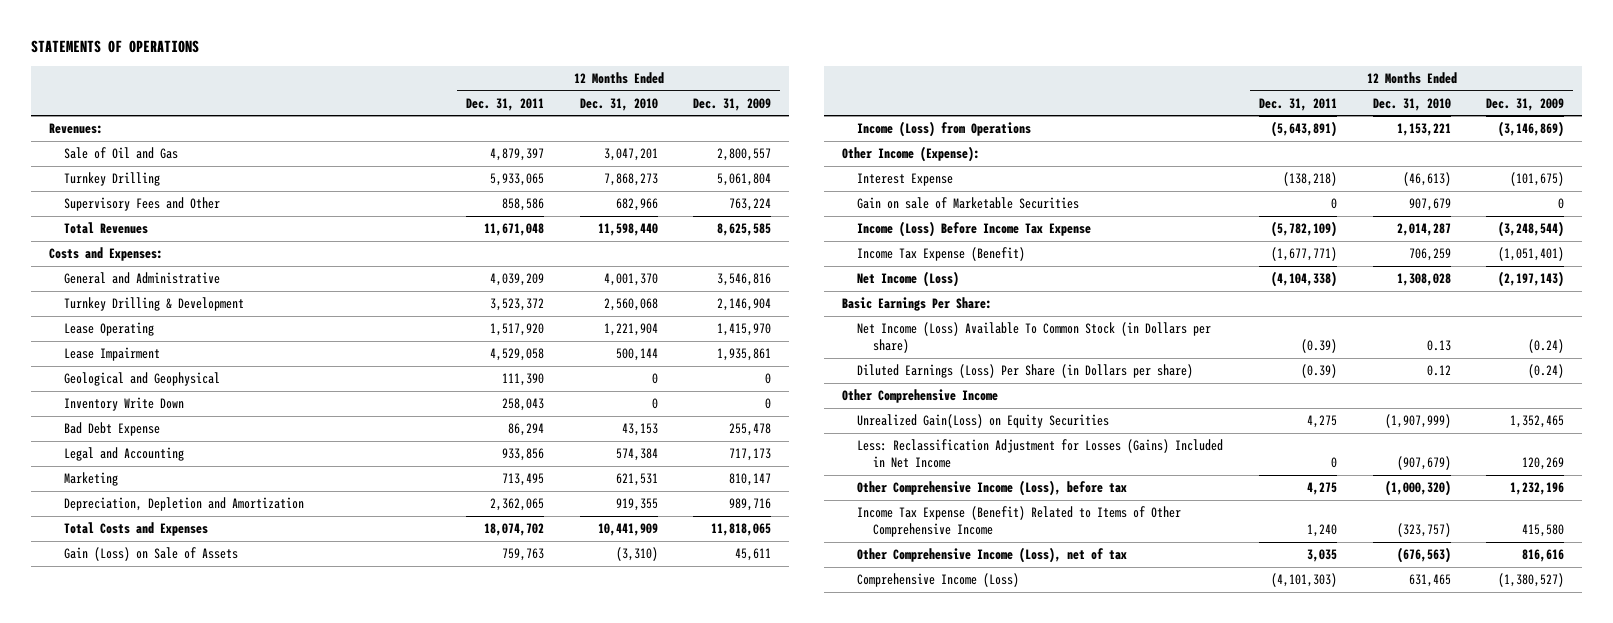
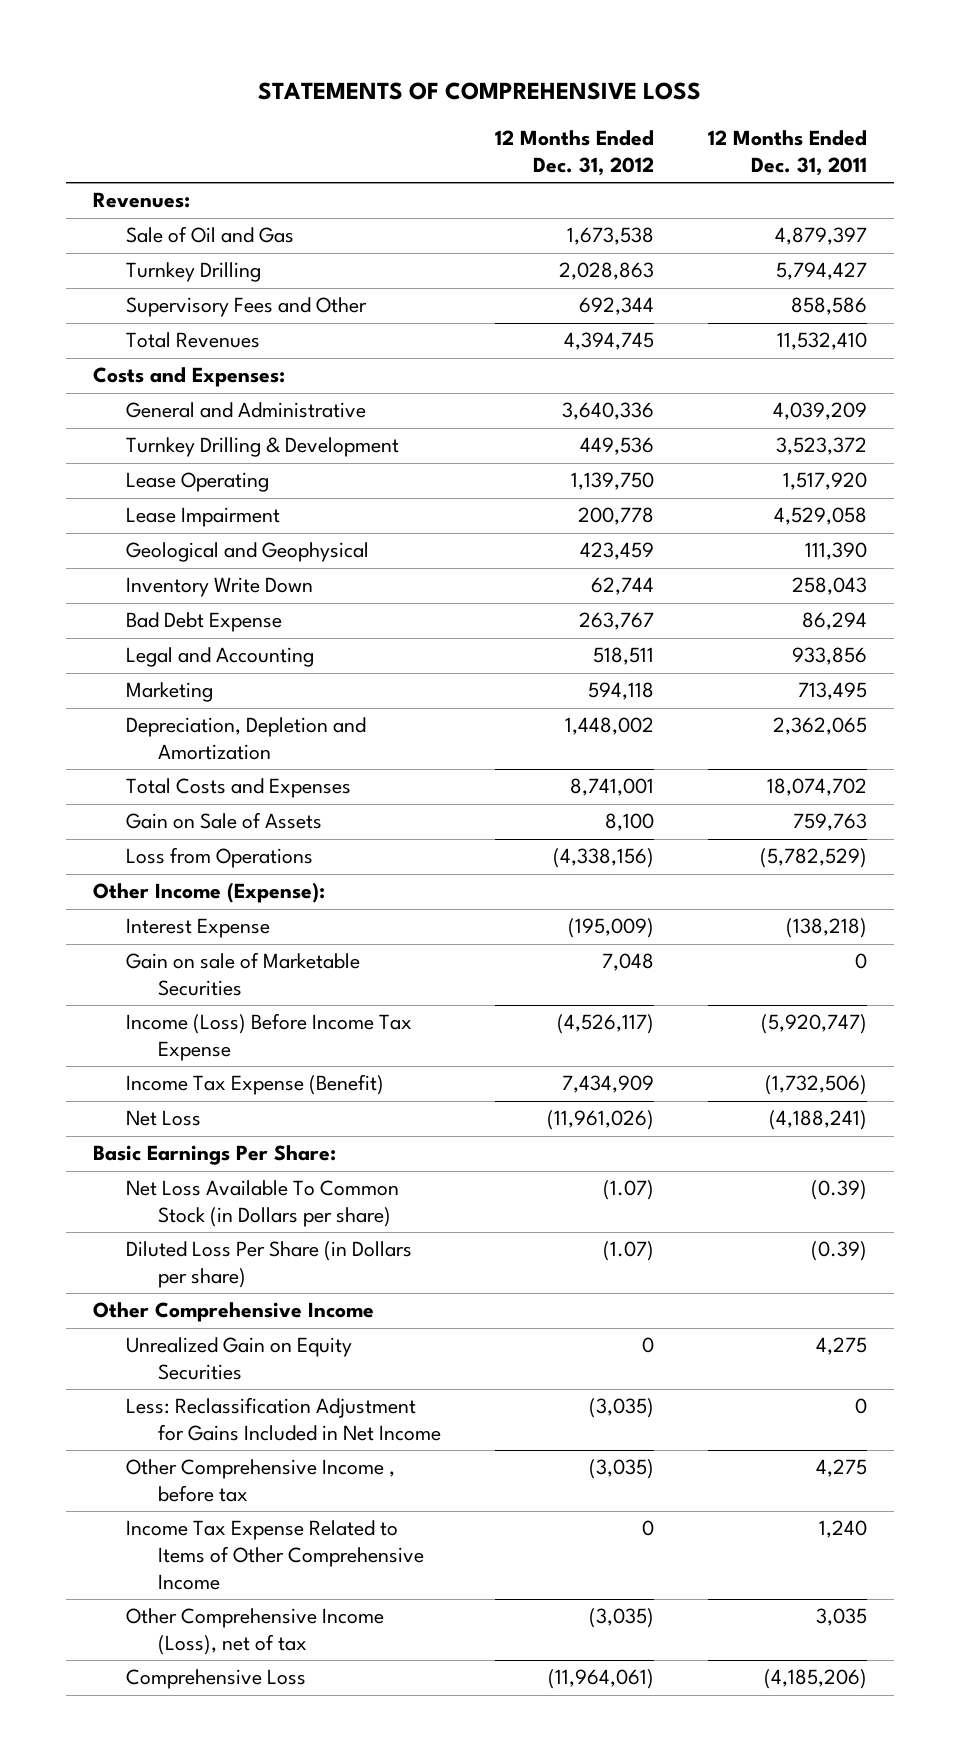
[30,40,199,54] STATEMENTS OF OPERATIONS -> [258,82,702,101] STATEMENTS OF COMPREHENSIVE LOSS
[579,97,658,111] Dec. 31, 2010 -> none
[693,97,772,111] Dec. 31, 2009 -> none
none -> [494,130,654,177] 12 Months Ended Dec. 31, 2012
[490,173,545,187] 5,933,065 -> [775,262,867,281] 5,794,427
[484,223,545,237] 11,671,048 -> [776,332,867,351] 11,532,410
[64,547,239,562] Gain (Loss) on Sale of Assets -> [125,812,322,830] Gain on Sale of Assets
[857,121,1032,138] Income (Loss) from Operations -> [125,847,313,869] Loss from Operations
[1270,121,1337,138] (5,643,891) -> [759,848,867,869] (5,782,529)
[1270,221,1337,238] (5,782,109) -> [760,1014,867,1035] (5,920,747)
[1270,247,1337,262] (1,677,771) -> [764,1075,867,1096] (1,732,506)
[857,271,960,288] Net Income (Loss) -> [125,1110,201,1127] Net Loss
[1270,271,1337,288] (4,104,338) -> [768,1110,867,1131] (4,188,241)
[857,322,1212,354] Net Income (Loss) Available To Common Stock (in Dollars per share) -> [125,1180,399,1228] Net Loss Available To Common Stock (in Dollars per share)
[857,364,1194,379] Diluted Earnings (Loss) Per Share (in Dollars per share) -> [125,1241,412,1289] Diluted Loss Per Share (in Dollars per share)
[857,414,1110,429] Unrealized Gain(Loss) on Equity Securities -> [125,1337,352,1381] Unrealized Gain on Equity Securities
[857,439,1224,469] Less: Reclassification Adjustment for Losses (Gains) Included in Net Income -> [125,1397,441,1442] Less: Reclassification Adjustment for Gains Included in Net Income
[857,480,1128,497] Other Comprehensive Income (Loss), before tax -> [125,1459,395,1503] Other Comprehensive Income , before tax
[857,506,1182,538] Income Tax Expense (Benefit) Related to Items of Other Comprehensive Income -> [125,1520,424,1591] Income Tax Expense Related to Items of Other Comprehensive Income
[857,573,1020,588] Comprehensive Income (Loss) -> [125,1669,306,1690] Comprehensive Loss
[1270,573,1337,588] (4,101,303) -> [763,1669,867,1690] (4,185,206)

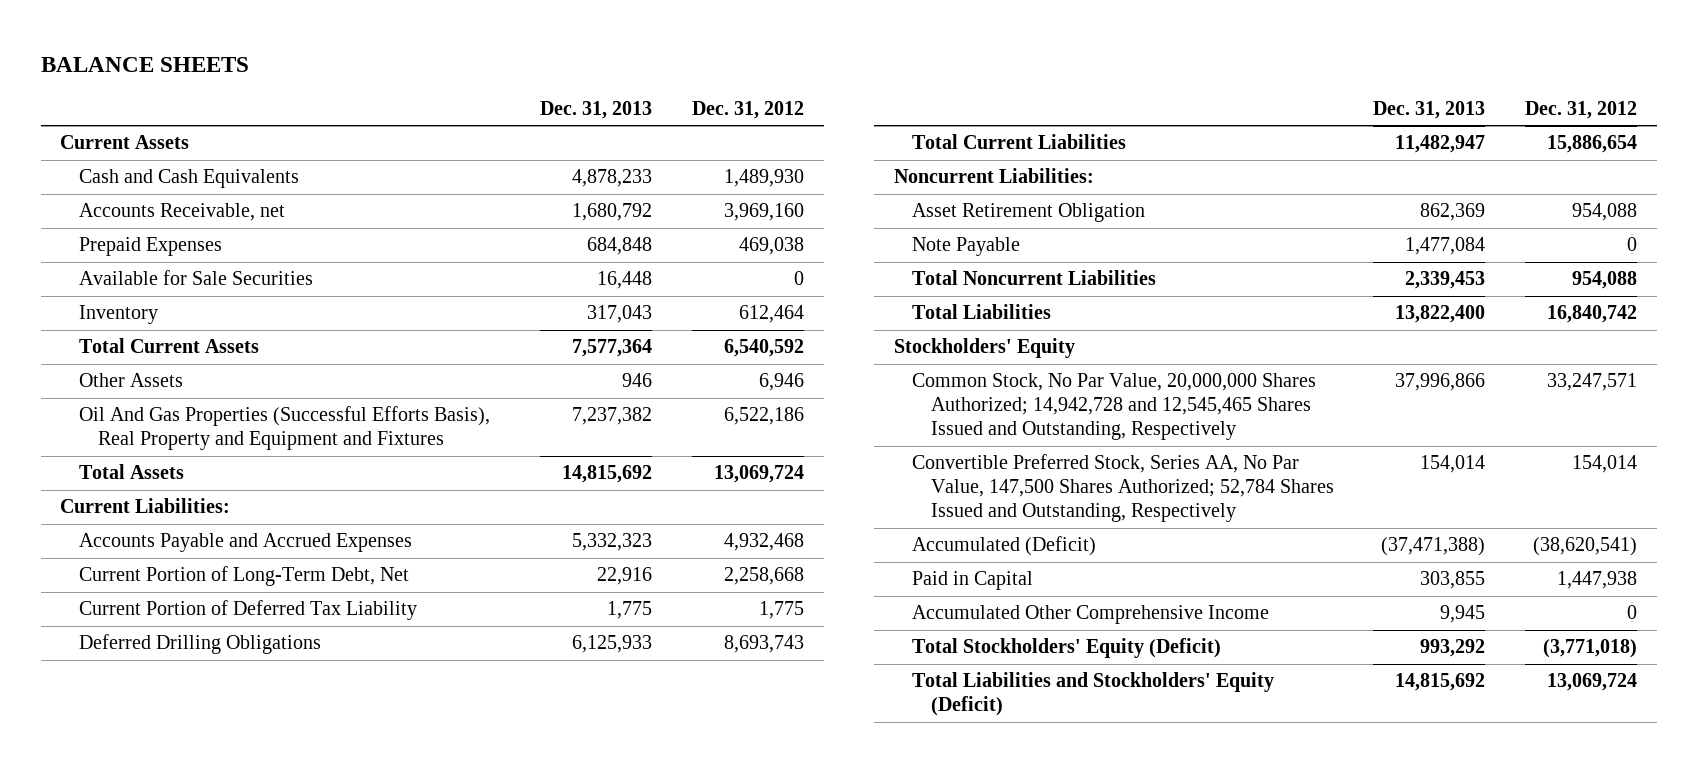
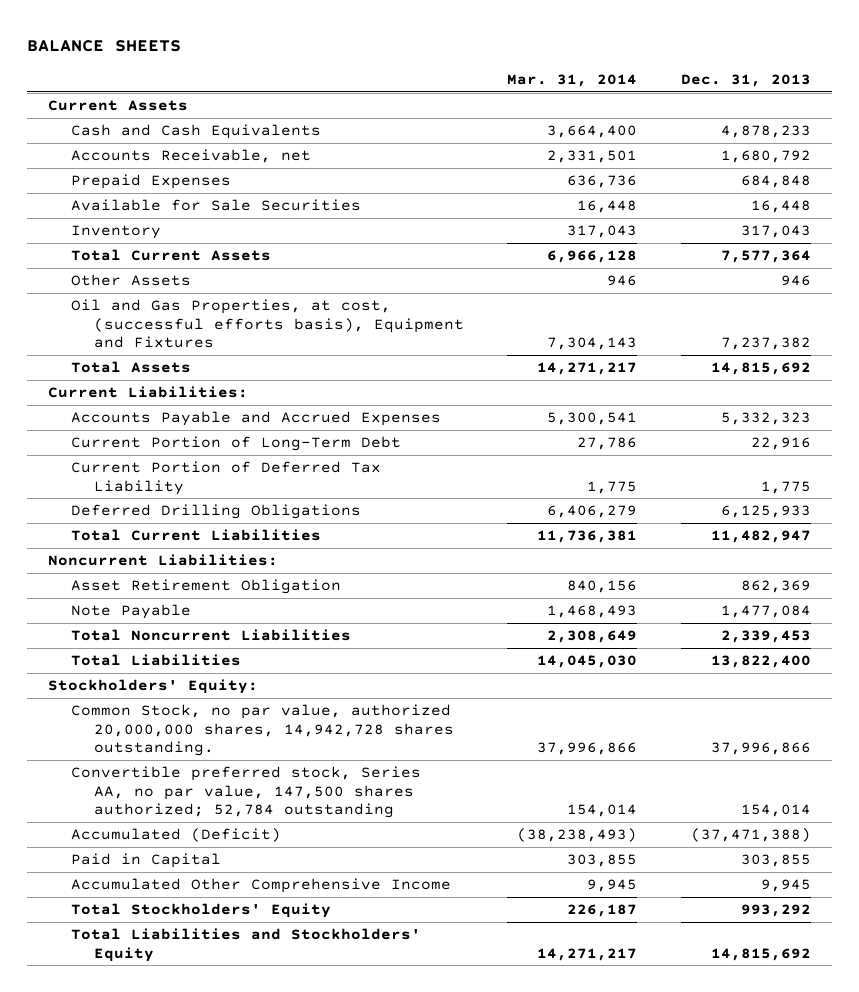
[691,100,804,119] Dec. 31, 2012 -> none
none -> [507,74,638,88] Mar. 31, 2014
[78,406,490,451] Oil And Gas Properties (Successful Efforts Basis), Real Property and Equipment and Fixtures -> [71,299,464,349] Oil and Gas Properties, at cost, (successful efforts basis), Equipment and Fixtures
[78,566,409,587] Current Portion of Long-Term Debt, Net -> [71,436,402,452] Current Portion of Long-Term Debt
[893,338,1075,359] Stockholders' Equity -> [48,679,259,695] Stockholders' Equity:
[912,373,1317,441] Common Stock, No Par Value, 20,000,000 Shares Authorized; 14,942,728 and 12,545,465 Shares Issued and Outstanding, Respectively -> [71,704,454,757] Common Stock, no par value, authorized 20,000,000 shares, 14,942,728 shares outstanding.
[912,454,1334,523] Convertible Preferred Stock, Series AA, No Par Value, 147,500 Shares Authorized; 52,784 Shares Issued and Outstanding, Respectively -> [71,766,422,819] Convertible preferred stock, Series AA, no par value, 147,500 shares authorized; 52,784 outstanding
[912,638,1222,659] Total Stockholders' Equity (Deficit) -> [71,903,332,919] Total Stockholders' Equity
[912,672,1275,717] Total Liabilities and Stockholders' Equity (Deficit) -> [71,928,422,962] Total Liabilities and Stockholders' Equity

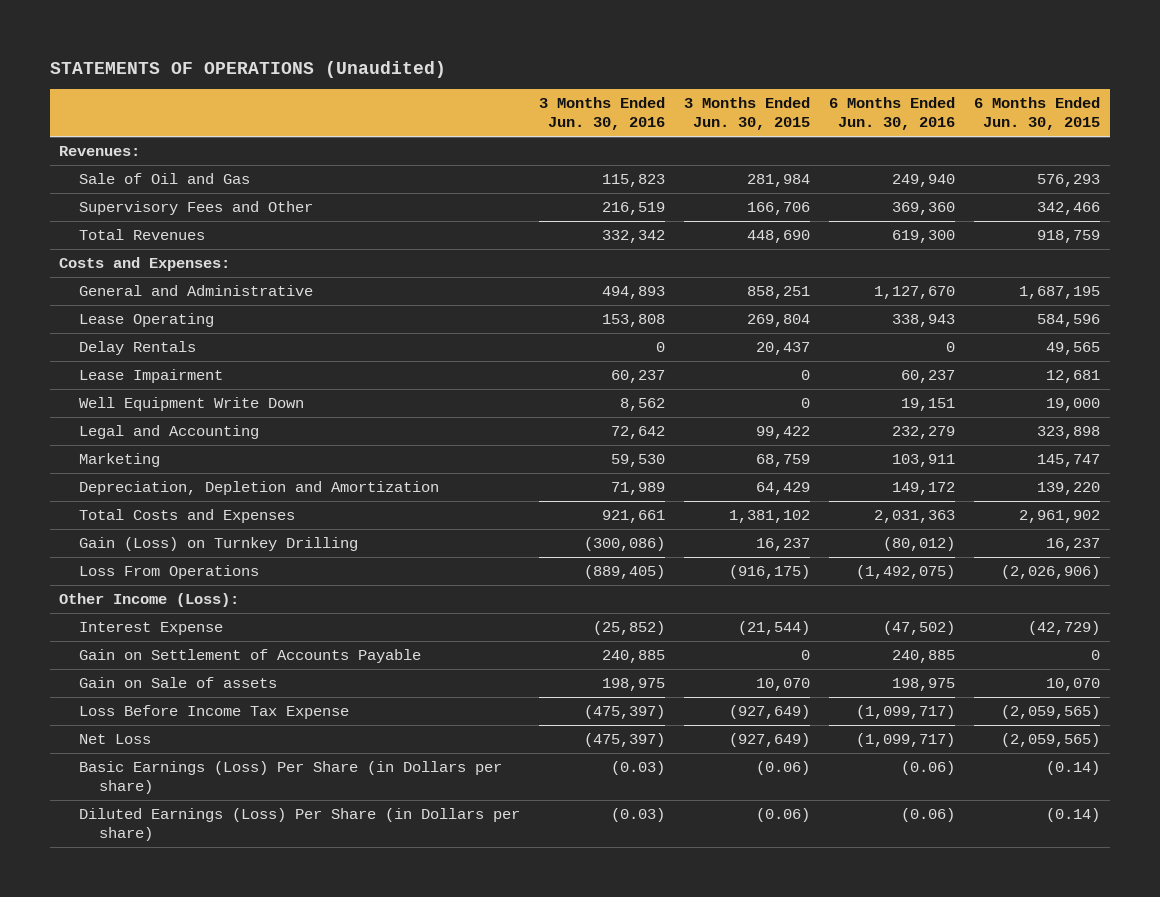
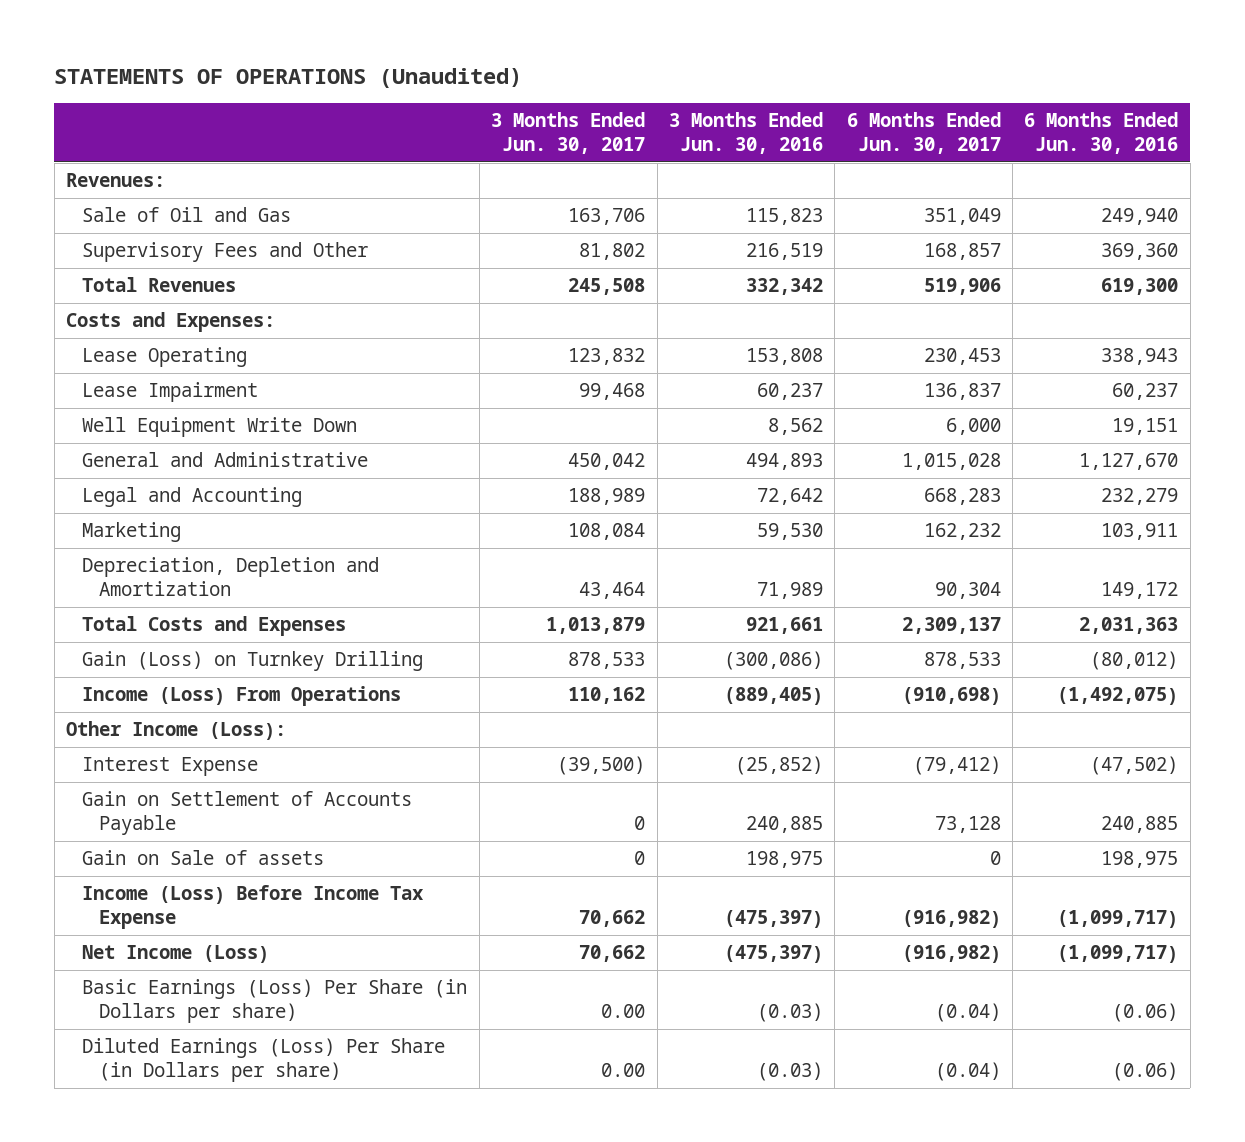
[684,97,811,131] 3 Months Ended Jun. 30, 2015 -> none
[974,97,1101,131] 6 Months Ended Jun. 30, 2015 -> none
none -> [491,112,646,155] 3 Months Ended Jun. 30, 2017
none -> [846,112,1001,155] 6 Months Ended Jun. 30, 2017
[79,341,197,356] Delay Rentals -> none
[79,285,314,297] General and Administrative -> [82,452,369,468] General and Administrative
[79,565,260,580] Loss From Operations -> [82,686,402,707] Income (Loss) From Operations
[79,705,350,720] Loss Before Income Tax Expense -> [82,885,425,930] Income (Loss) Before Income Tax Expense
[79,734,152,745] Net Loss -> [82,945,270,964] Net Income (Loss)

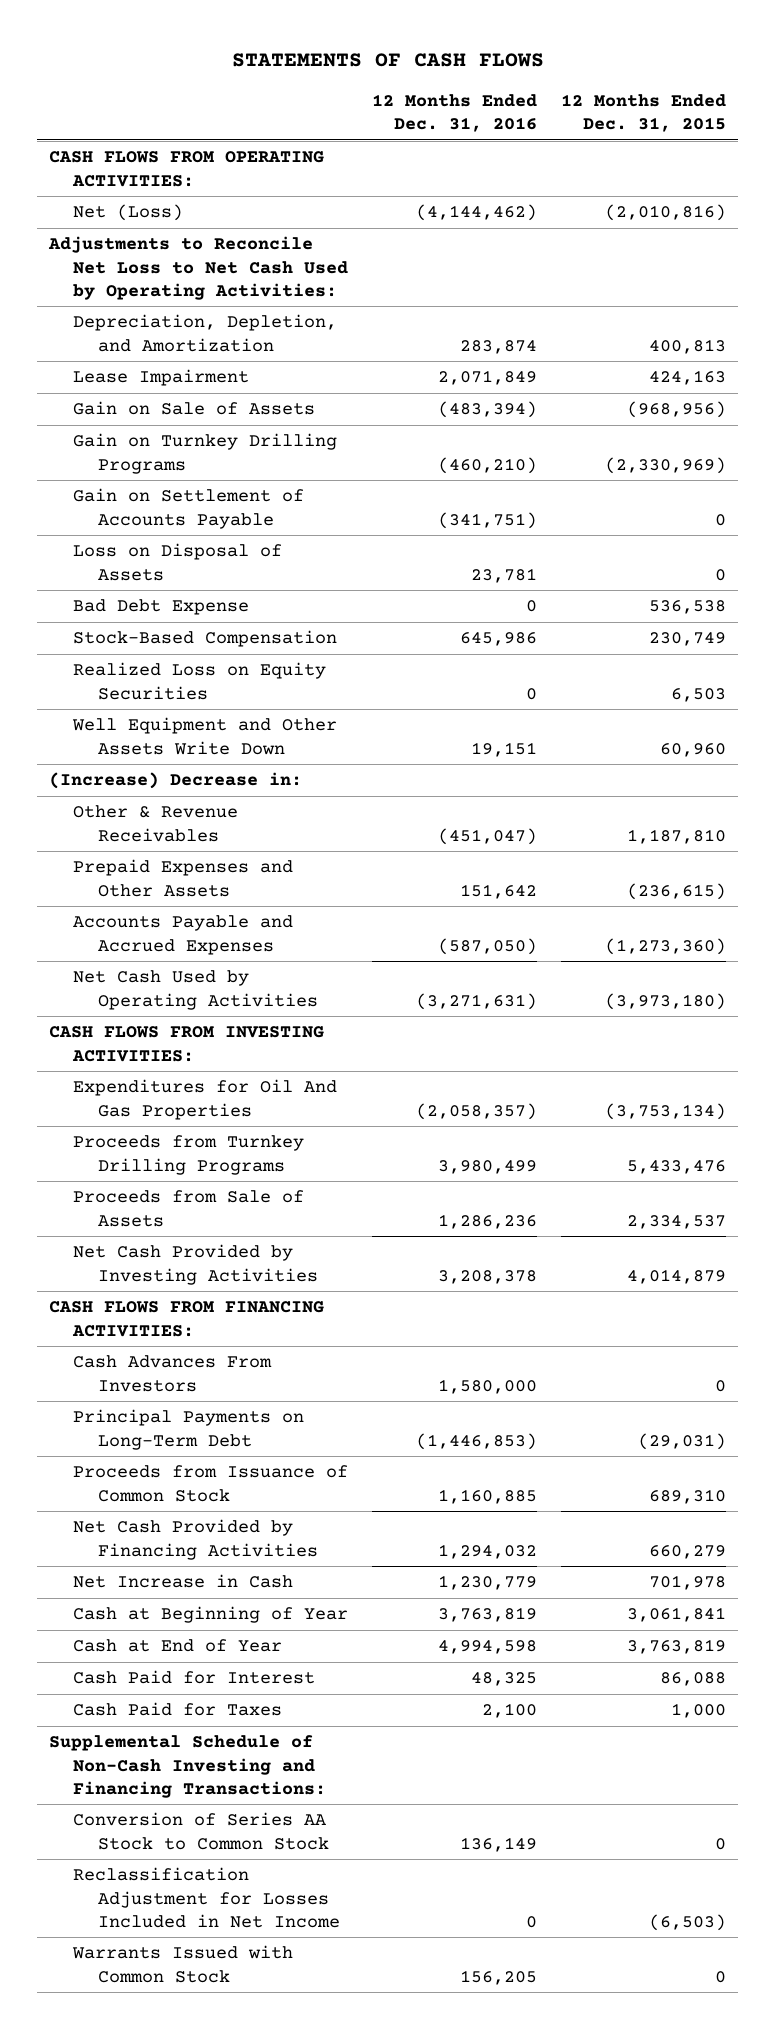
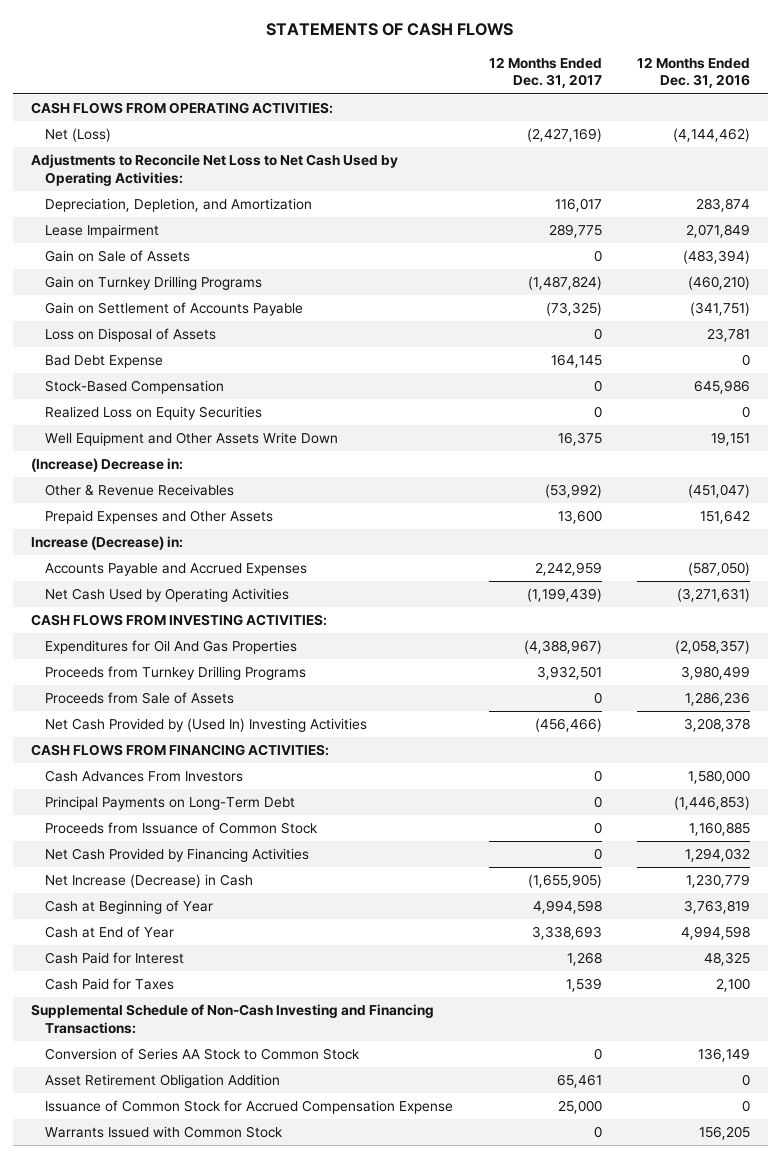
[561,94,727,133] 12 Months Ended Dec. 31, 2015 -> none
none -> [488,56,602,89] 12 Months Ended Dec. 31, 2017
none -> [30,536,183,551] Increase (Decrease) in:
[73,1244,318,1285] Net Cash Provided by Investing Activities -> [45,718,368,733] Net Cash Provided by (Used In) Investing Activities
[73,1574,294,1589] Net Increase in Cash -> [45,874,254,889] Net Increase (Decrease) in Cash
[73,1867,340,1928] Reclassification Adjustment for Losses Included in Net Income -> none
none -> [45,1074,281,1089] Asset Retirement Obligation Addition
none -> [45,1100,454,1115] Issuance of Common Stock for Accrued Compensation Expense

